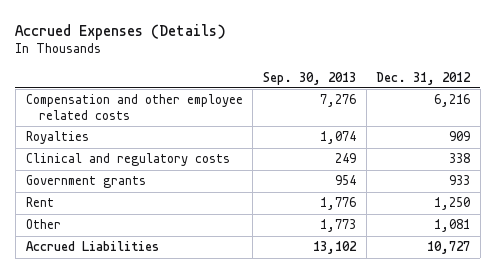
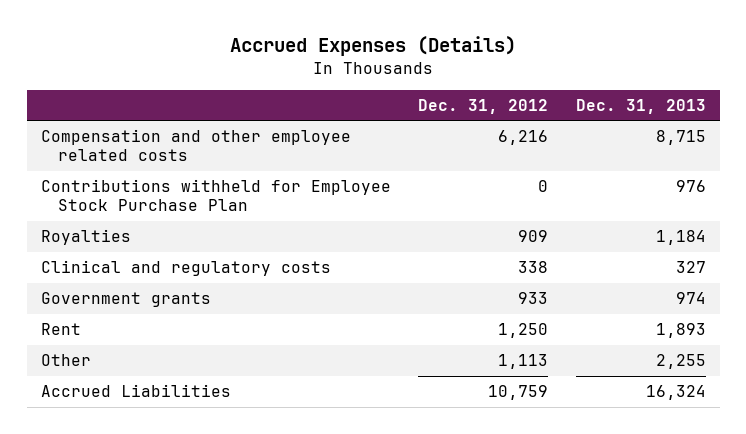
[262,71,356,85] Sep. 30, 2013 -> none
none -> [575,98,706,114] Dec. 31, 2013
none -> [40,179,391,212] Contributions withheld for Employee Stock Purchase Plan
[434,219,471,233] 1,081 -> [498,354,549,370] 1,113
[427,241,471,255] 10,727 -> [488,385,549,401] 10,759

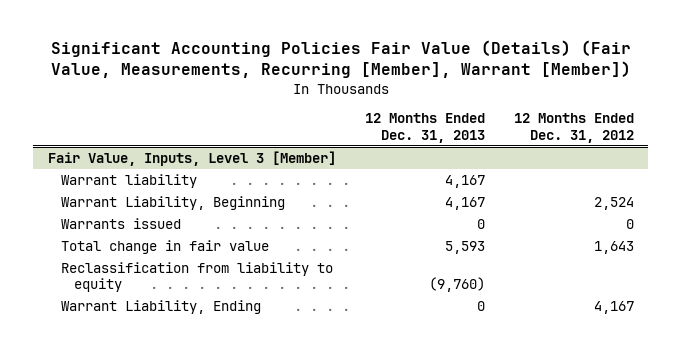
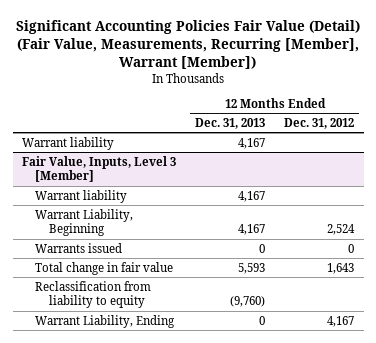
[50,40,631,79] Significant Accounting Policies Fair Value (Details) (Fair Value, Measurements, Recurring [Member], Warrant [Member]) -> [16,19,361,69] Significant Accounting Policies Fair Value (Detail) (Fair Value, Measurements, Recurring [Member], Warrant [Member])
none -> [22,136,115,150] Warrant liability

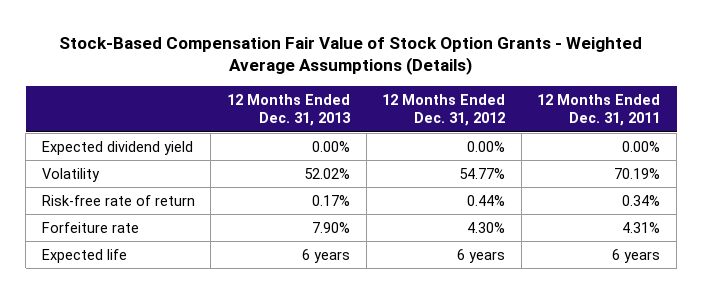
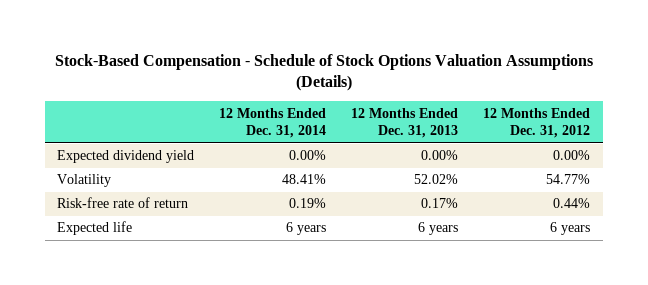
[59,36,643,76] Stock-Based Compensation Fair Value of Stock Option Grants - Weighted Average Assumptions (Details) -> [54,54,593,92] Stock-Based Compensation - Schedule of Stock Options Valuation Assumptions (Details)
[537,93,661,127] 12 Months Ended Dec. 31, 2011 -> none
none -> [219,107,327,139] 12 Months Ended Dec. 31, 2014
[41,221,139,233] Forfeiture rate -> none

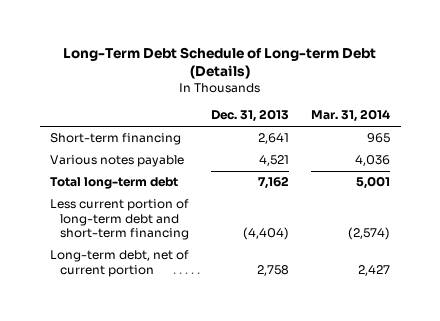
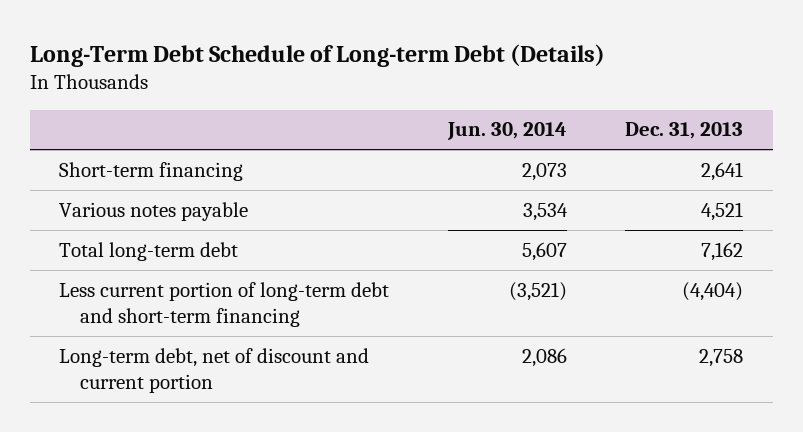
[310,109,390,123] Mar. 31, 2014 -> none
none -> [446,122,567,141] Jun. 30, 2014
[50,250,190,277] Long-term debt, net of current portion -> [59,347,370,393] Long-term debt, net of discount and current portion

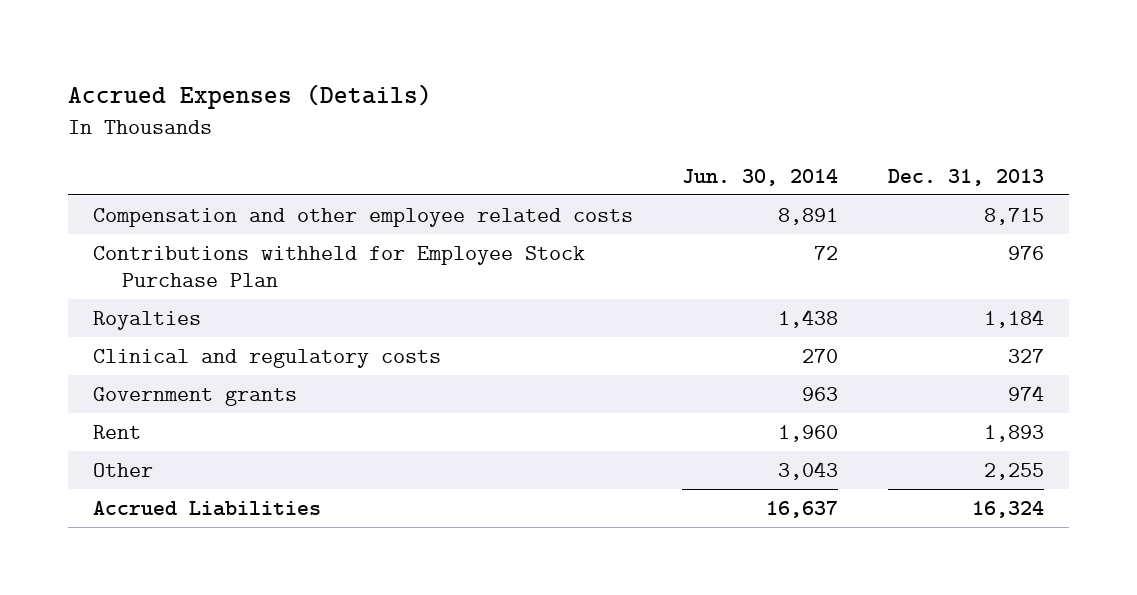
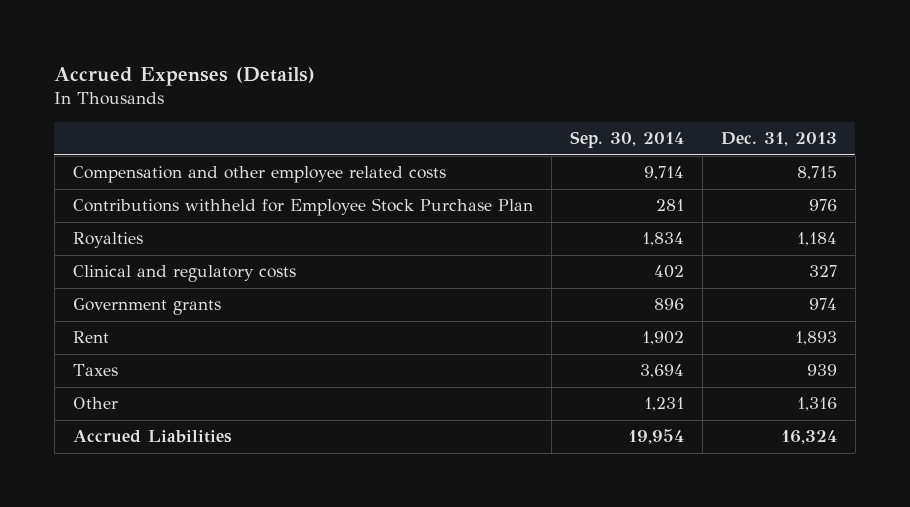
[682,168,839,186] Jun. 30, 2014 -> none
none -> [569,131,684,149] Sep. 30, 2014
none -> [72,364,118,377] Taxes
[984,463,1045,481] 2,255 -> [796,397,837,412] 1,316

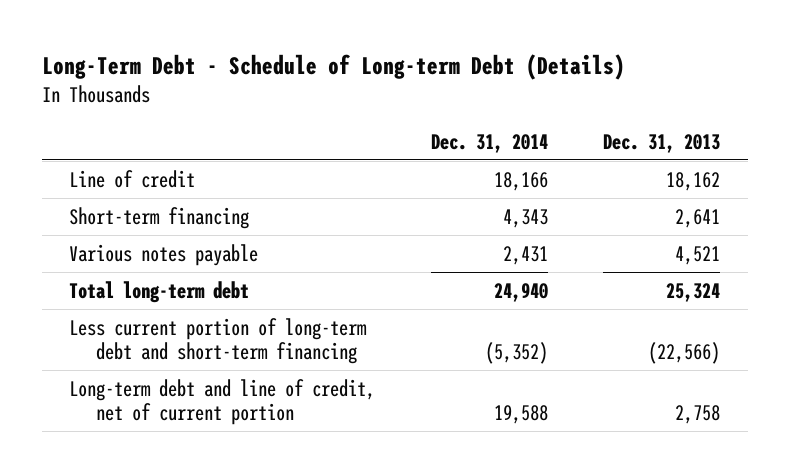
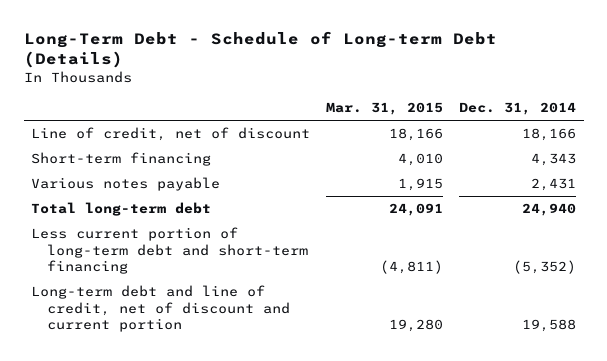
[603,133,721,153] Dec. 31, 2013 -> none
none -> [326,102,444,116] Mar. 31, 2015
[69,169,196,188] Line of credit -> [31,127,311,142] Line of credit, net of discount
[69,378,376,425] Long-term debt and line of credit, net of current portion -> [31,285,290,333] Long-term debt and line of credit, net of discount and current portion

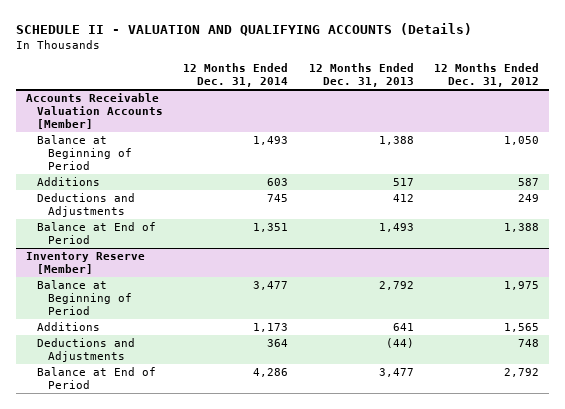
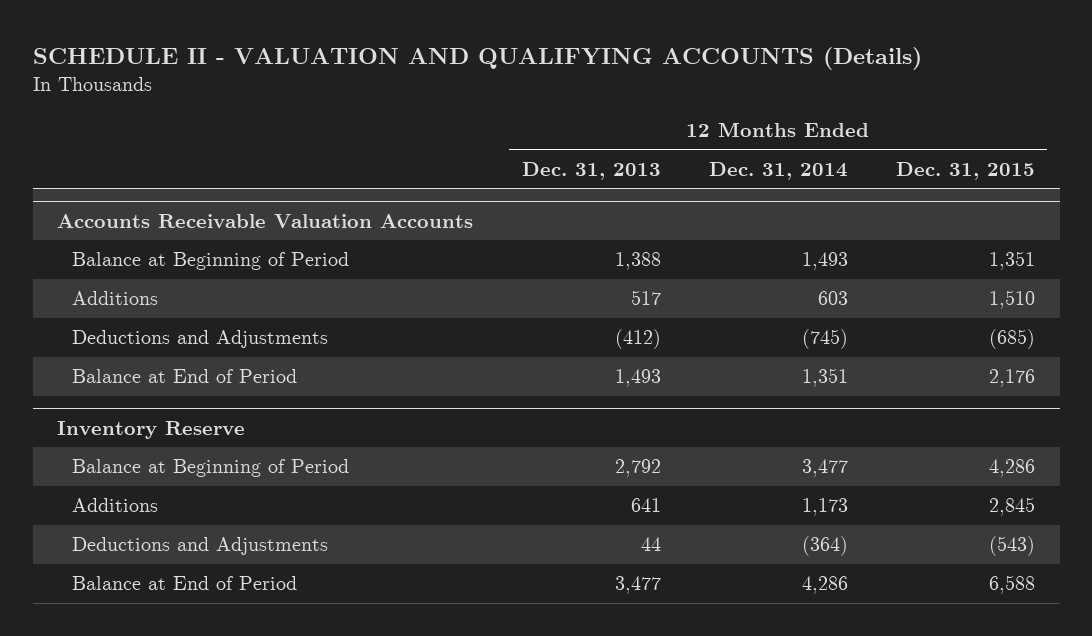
[433,63,539,88] 12 Months Ended Dec. 31, 2012 -> none
none -> [896,161,1036,180] Dec. 31, 2015
[26,93,164,129] Accounts Receivable Valuation Accounts [Member] -> [57,213,474,228] Accounts Receivable Valuation Accounts
[267,194,289,203] 745 -> [801,329,848,350] (745)
[392,194,414,203] 412 -> [614,329,661,350] (412)
[26,252,146,275] Inventory Reserve [Member] -> [57,420,246,439] Inventory Reserve
[267,339,289,348] 364 -> [801,536,848,557] (364)
[385,338,414,349] (44) -> [640,537,661,552] 44

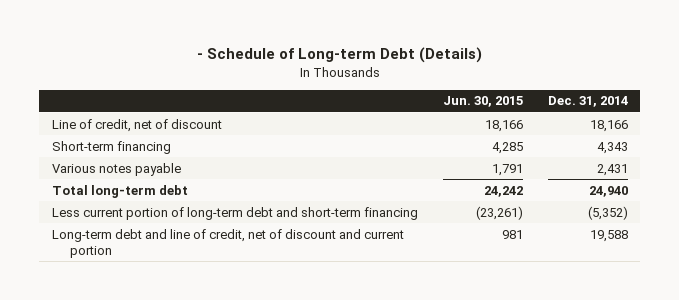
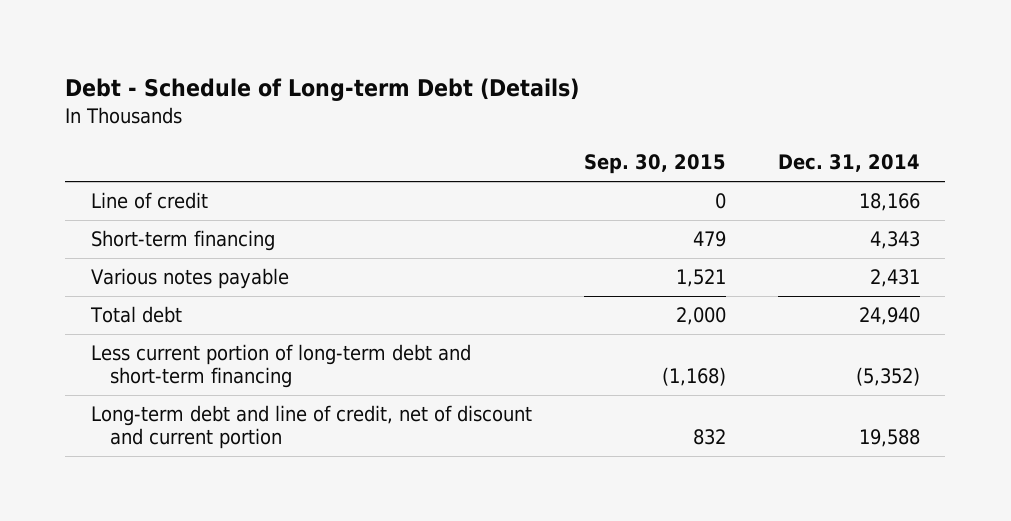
[196,47,482,64] - Schedule of Long-term Debt (Details) -> [65,78,580,102] Debt - Schedule of Long-term Debt (Details)
[442,96,523,108] Jun. 30, 2015 -> none
none -> [583,154,726,175] Sep. 30, 2015
[51,118,222,132] Line of credit, net of discount -> [91,192,209,210] Line of credit
[51,184,188,198] Total long-term debt -> [90,306,183,324] Total debt

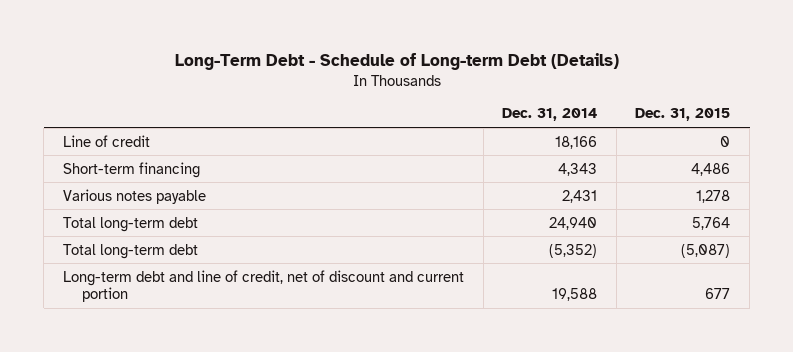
[65,78,580,102] Debt - Schedule of Long-term Debt (Details) -> [174,53,619,71] Long-Term Debt - Schedule of Long-term Debt (Details)
[583,154,726,175] Sep. 30, 2015 -> none
none -> [635,108,731,122] Dec. 31, 2015
[90,306,183,324] Total debt -> [62,216,198,232] Total long-term debt
[91,344,472,389] Less current portion of long-term debt and short-term financing -> [62,243,198,259] Total long-term debt

